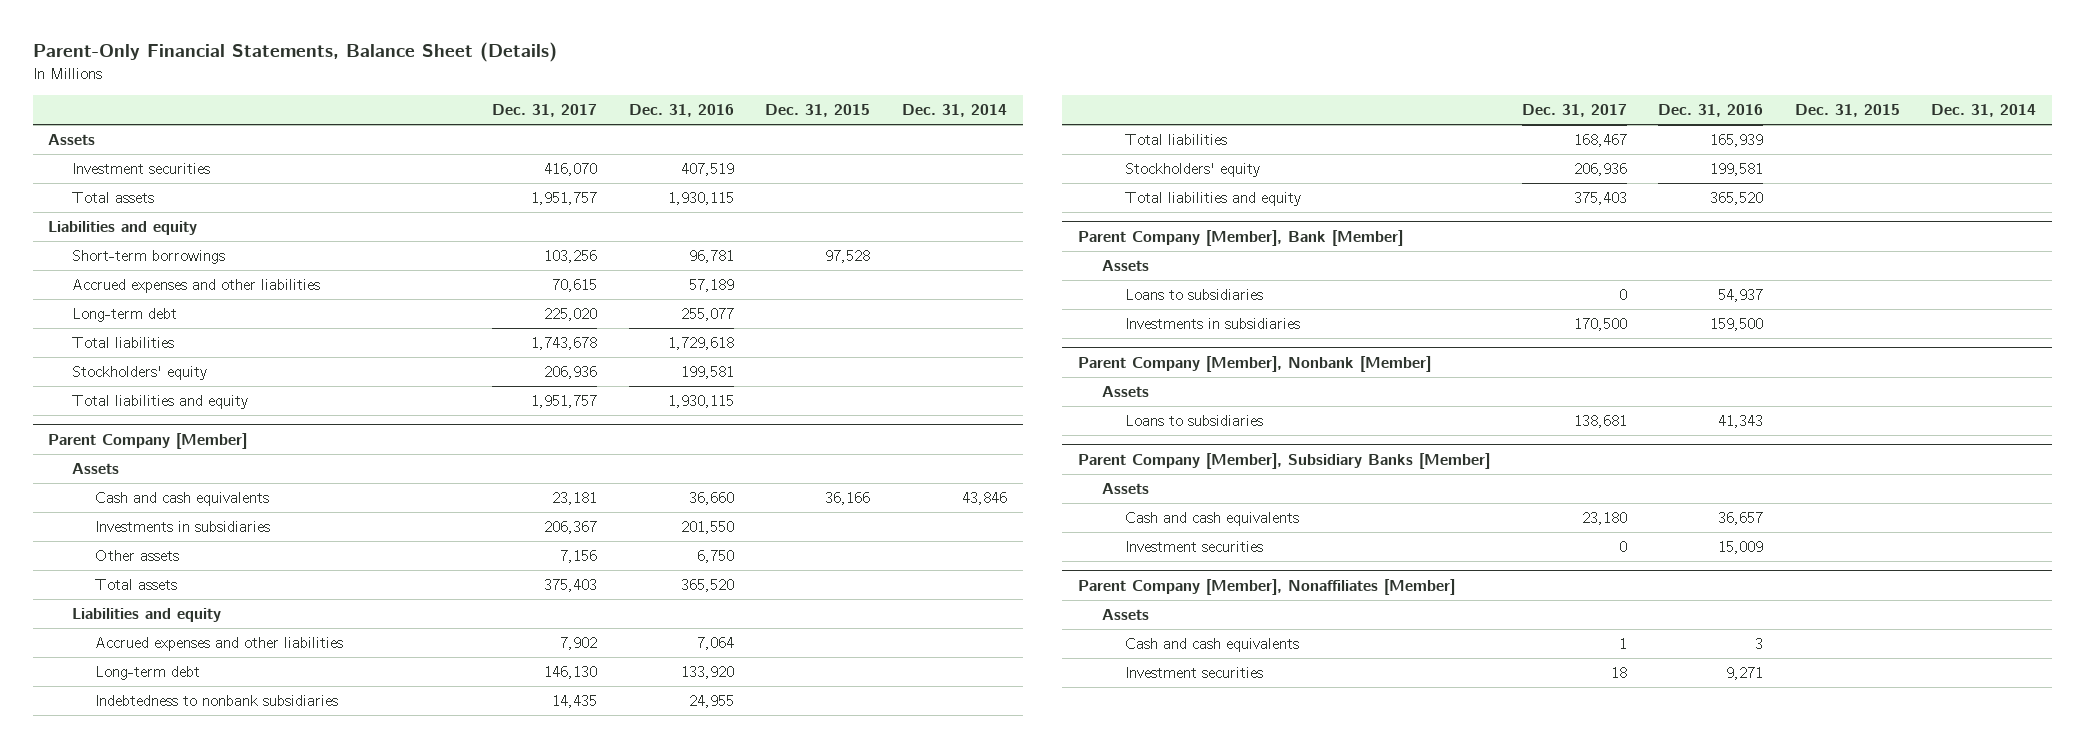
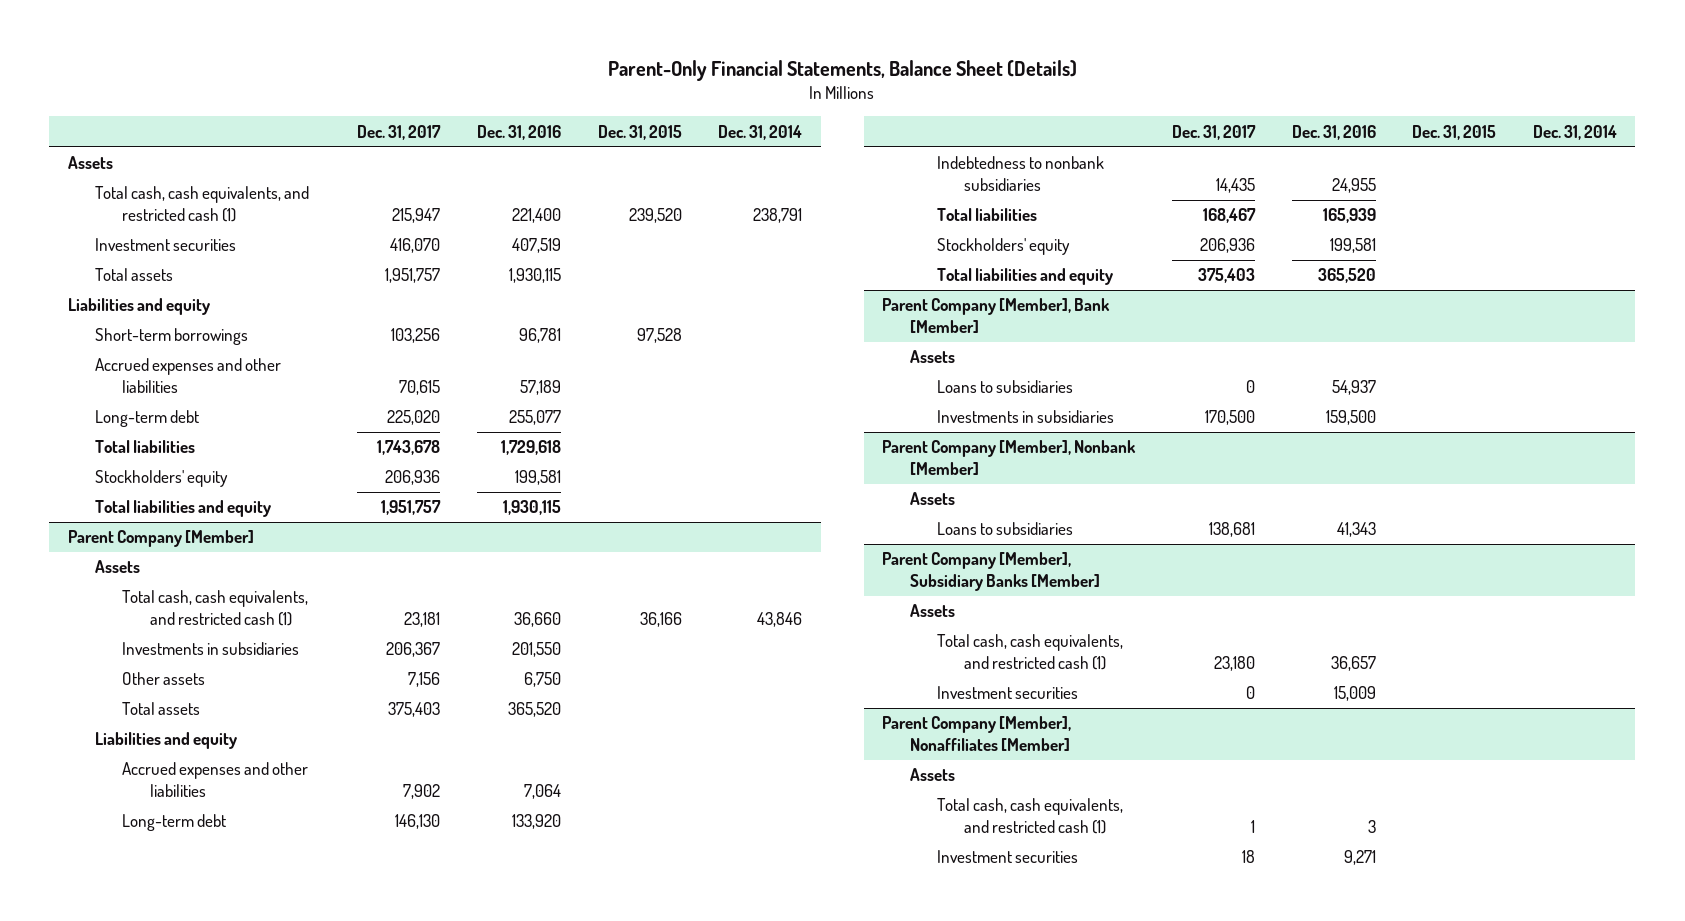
none -> [94,186,309,222] Total cash, cash equivalents, and restricted cash (1)
[95,492,270,507] Cash and cash equivalents -> [122,590,309,626] Total cash, cash equivalents, and restricted cash (1)
[1125,512,1300,527] Cash and cash equivalents -> [936,634,1123,670] Total cash, cash equivalents, and restricted cash (1)
[1125,638,1300,653] Cash and cash equivalents -> [936,798,1123,834] Total cash, cash equivalents, and restricted cash (1)

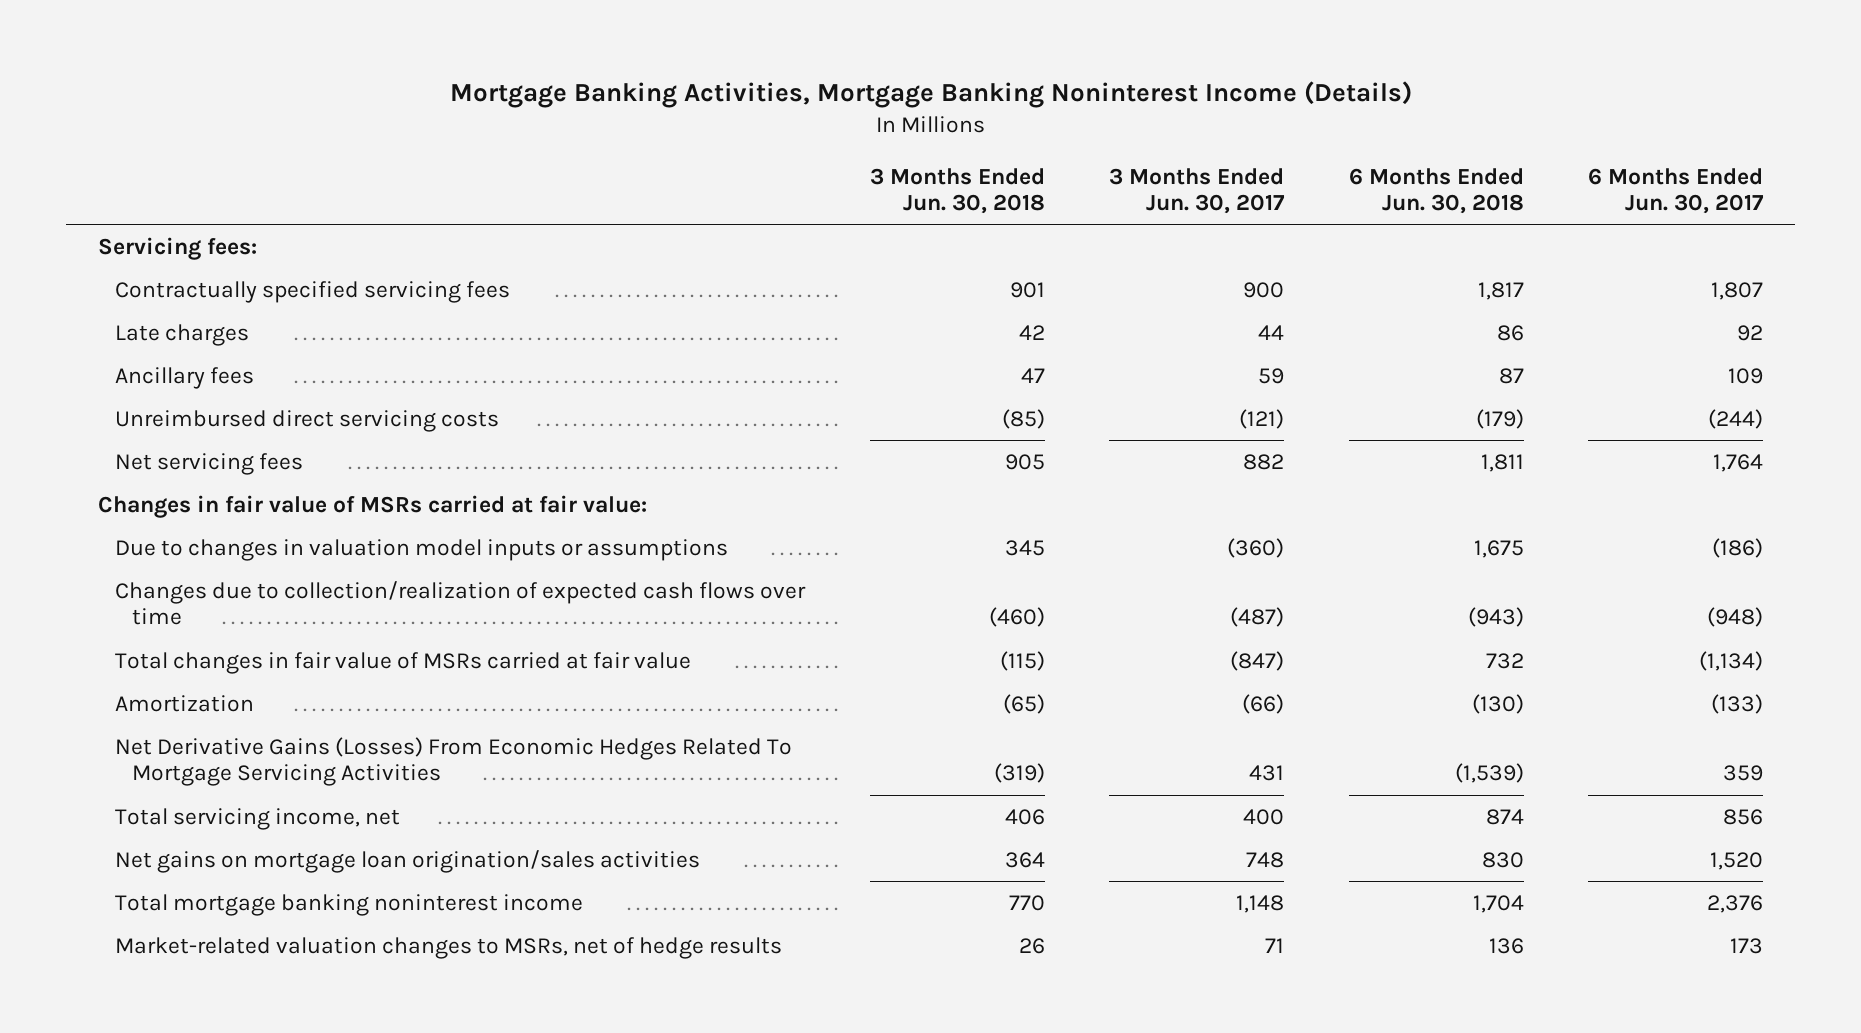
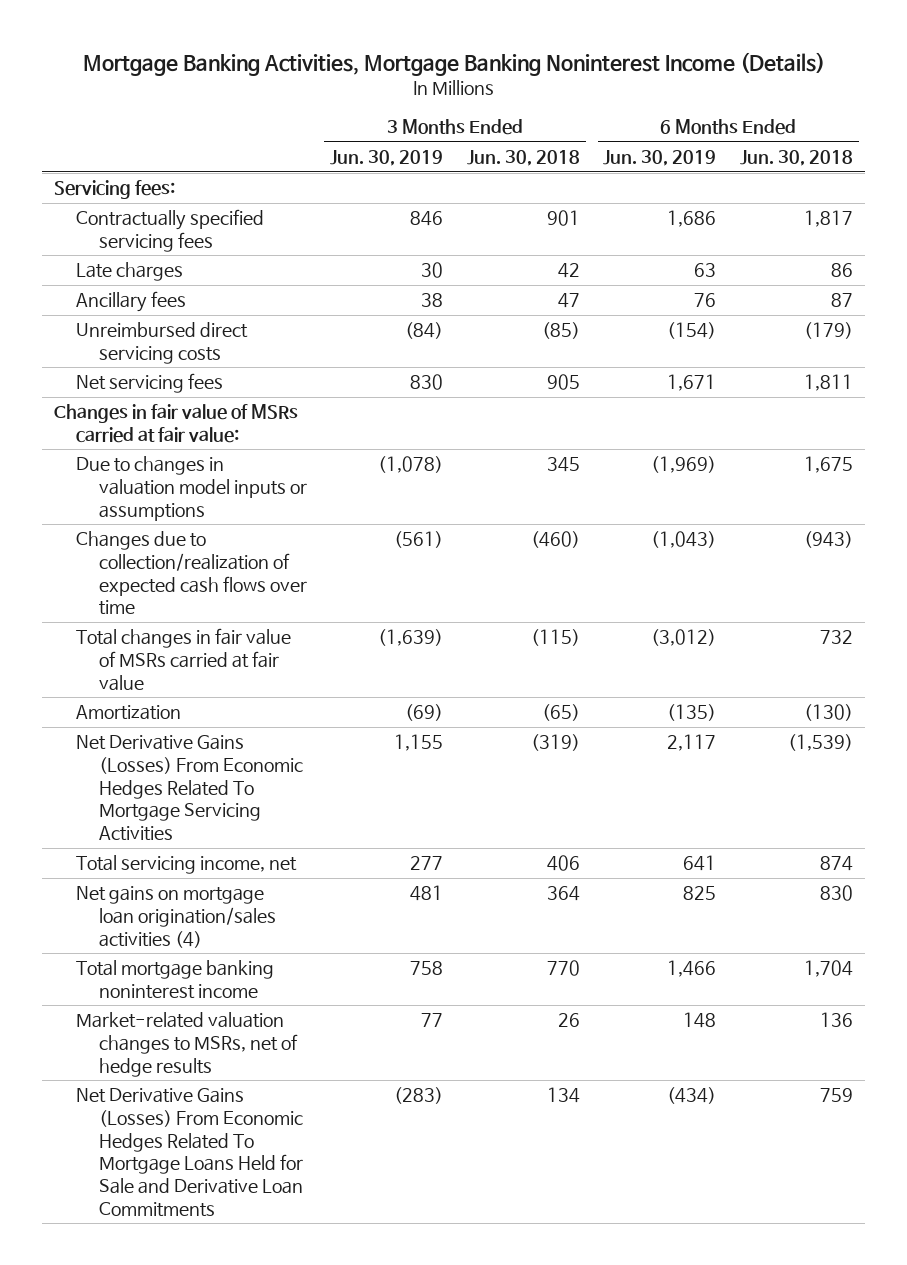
[1109,167,1286,215] 3 Months Ended Jun. 30, 2017 -> none
[1588,167,1765,215] 6 Months Ended Jun. 30, 2017 -> none
none -> [330,150,444,167] Jun. 30, 2019
none -> [603,150,717,167] Jun. 30, 2019
[115,849,701,873] Net gains on mortgage loan origination/sales activities -> [76,886,276,948] Net gains on mortgage loan origination/sales activities (4)
none -> [76,1088,303,1217] Net Derivative Gains (Losses) From Economic Hedges Related To Mortgage Loans Held for Sale and Derivative Loan Commitments

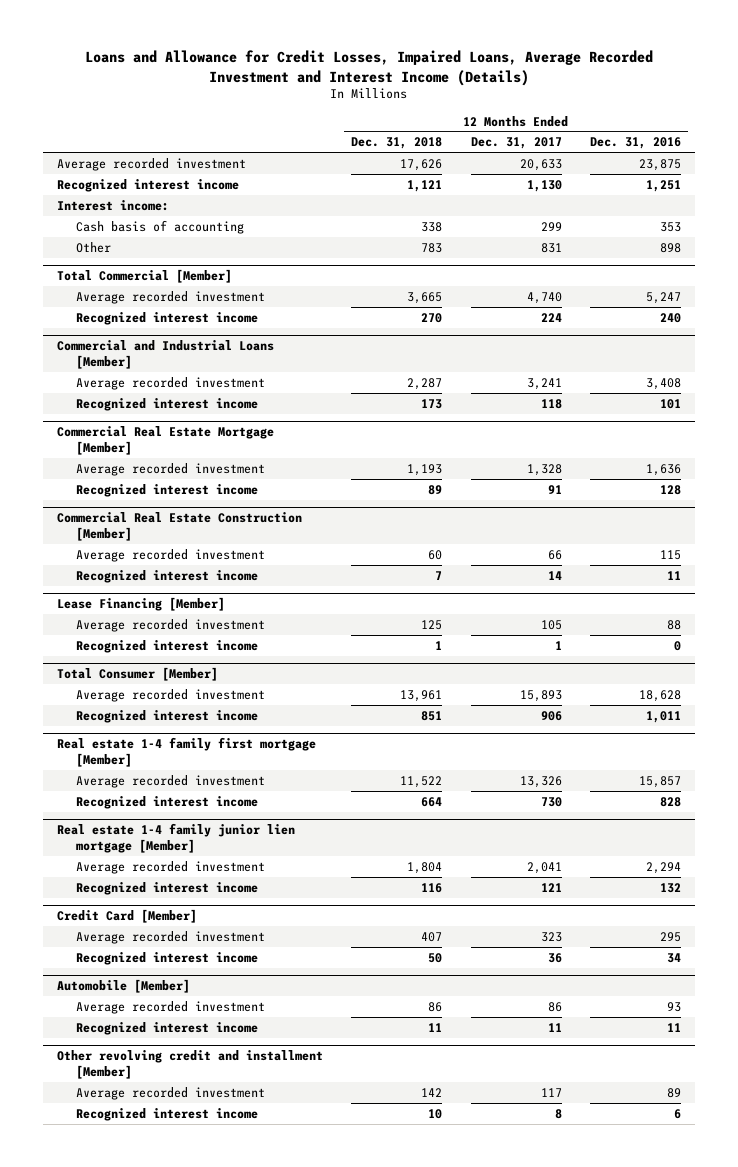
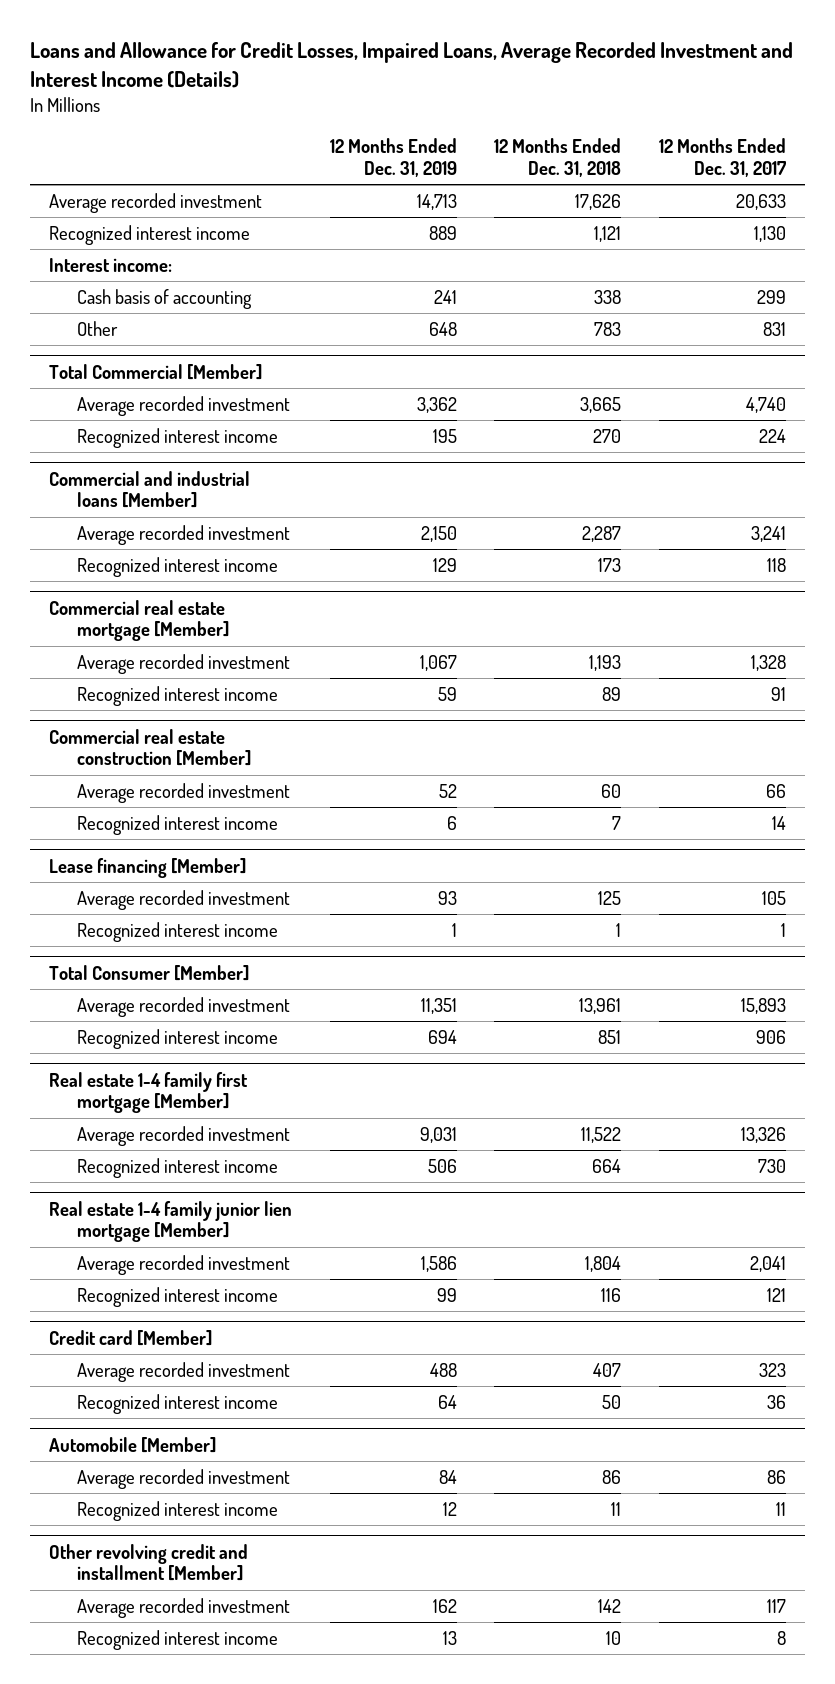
[590,137,682,150] Dec. 31, 2016 -> none
none -> [329,137,457,177] 12 Months Ended Dec. 31, 2019
[57,340,275,369] Commercial and Industrial Loans [Member] -> [48,470,250,509] Commercial and industrial loans [Member]
[57,426,275,455] Commercial Real Estate Mortgage [Member] -> [48,599,230,642] Commercial real estate mortgage [Member]
[57,512,303,541] Commercial Real Estate Construction [Member] -> [48,728,252,767] Commercial real estate construction [Member]
[57,597,226,612] Lease Financing [Member] -> [48,857,246,878] Lease financing [Member]
[57,909,198,924] Credit Card [Member] -> [48,1329,212,1346] Credit card [Member]

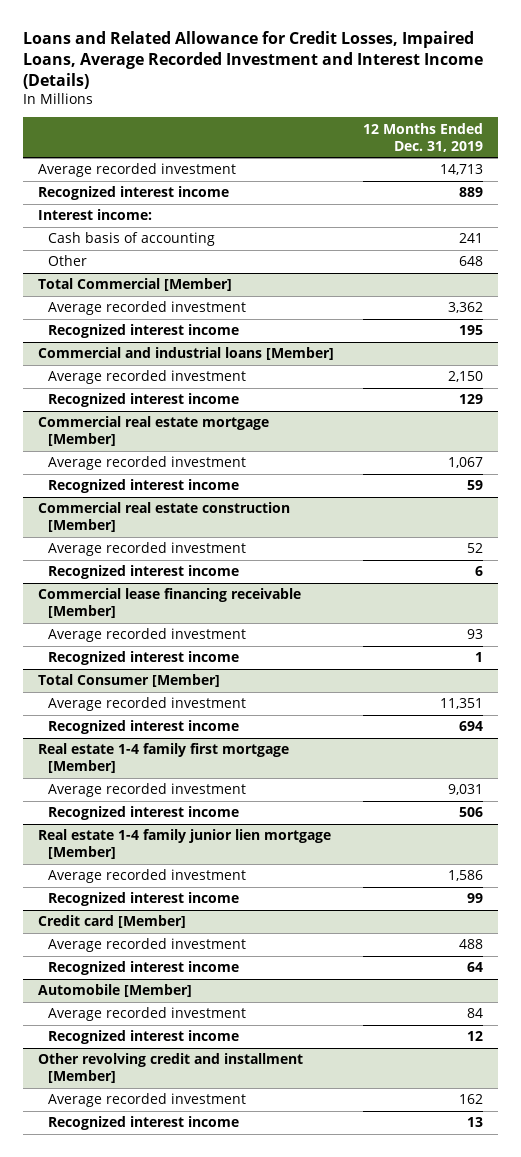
[29,42,793,88] Loans and Allowance for Credit Losses, Impaired Loans, Average Recorded Investment and Interest Income (Details) -> [23,30,484,89] Loans and Related Allowance for Credit Losses, Impaired Loans, Average Recorded Investment and Interest Income (Details)
[494,137,622,177] 12 Months Ended Dec. 31, 2018 -> none
[659,137,787,177] 12 Months Ended Dec. 31, 2017 -> none
[48,857,246,878] Lease financing [Member] -> [37,588,301,619] Commercial lease financing receivable [Member]

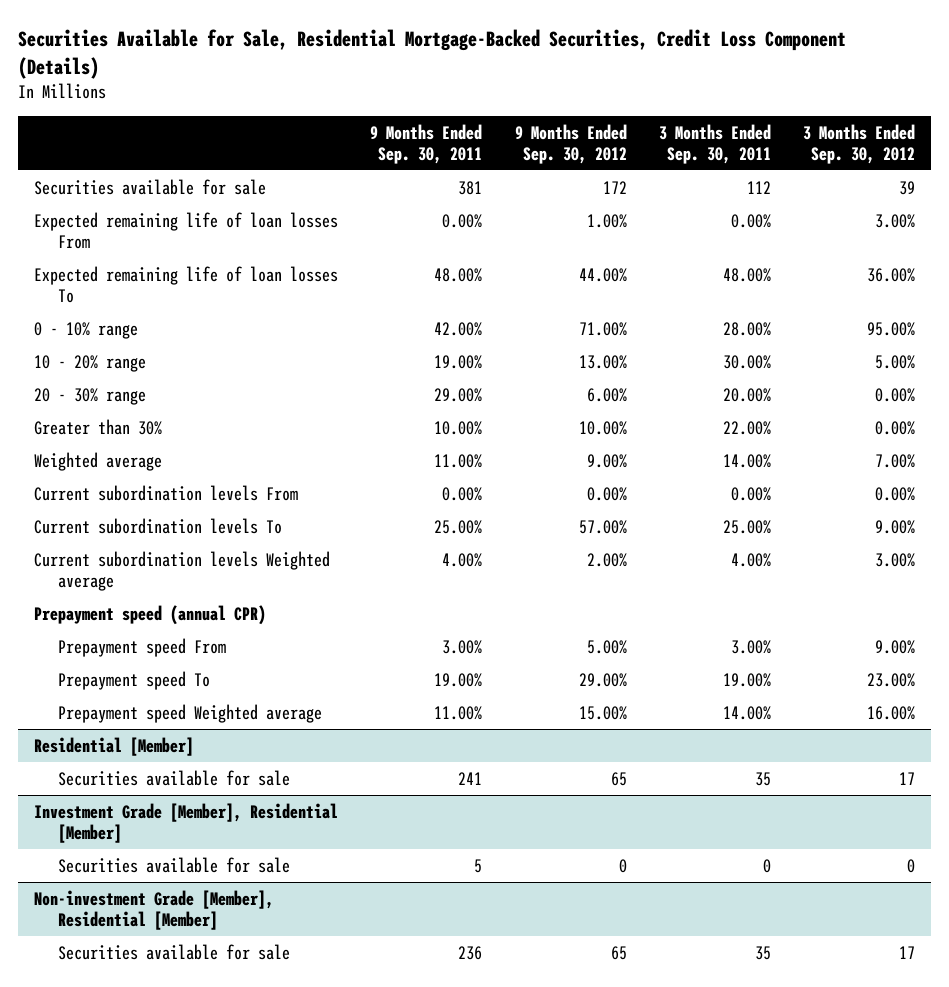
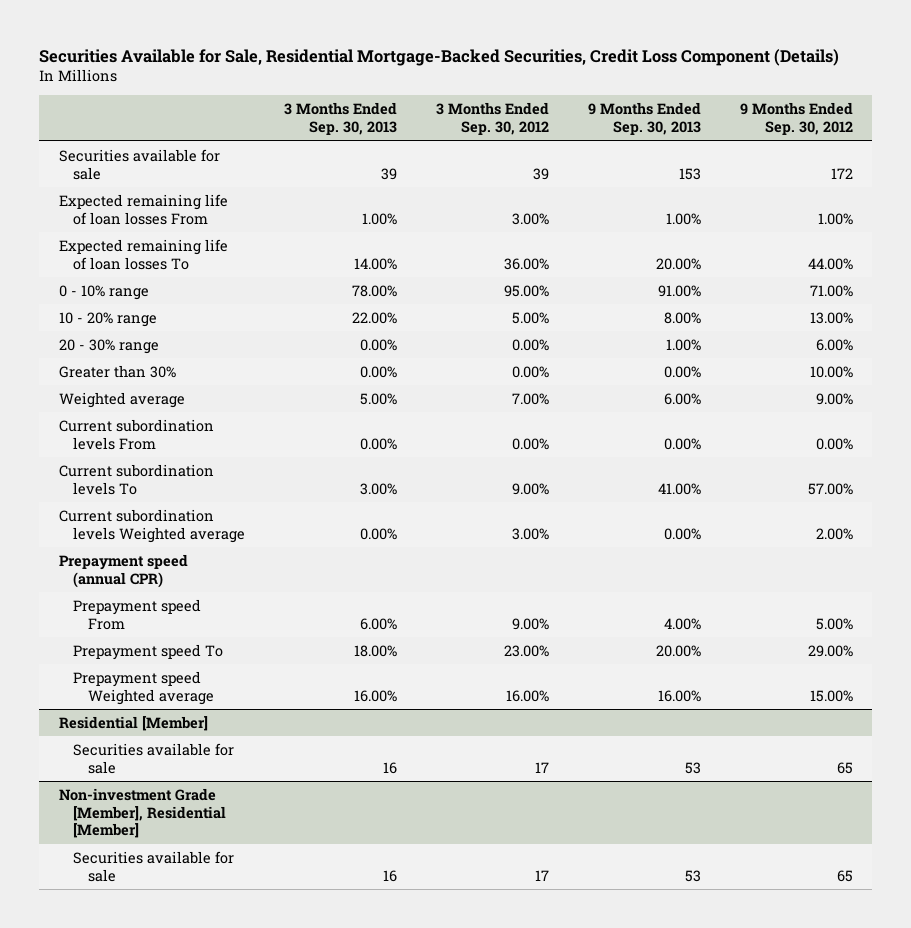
[370,123,483,164] 9 Months Ended Sep. 30, 2011 -> none
[658,123,771,164] 3 Months Ended Sep. 30, 2011 -> none
none -> [284,102,398,136] 3 Months Ended Sep. 30, 2013
none -> [587,102,701,136] 9 Months Ended Sep. 30, 2013
[34,802,339,843] Investment Grade [Member], Residential [Member] -> none
[58,856,291,873] Securities available for sale -> none

